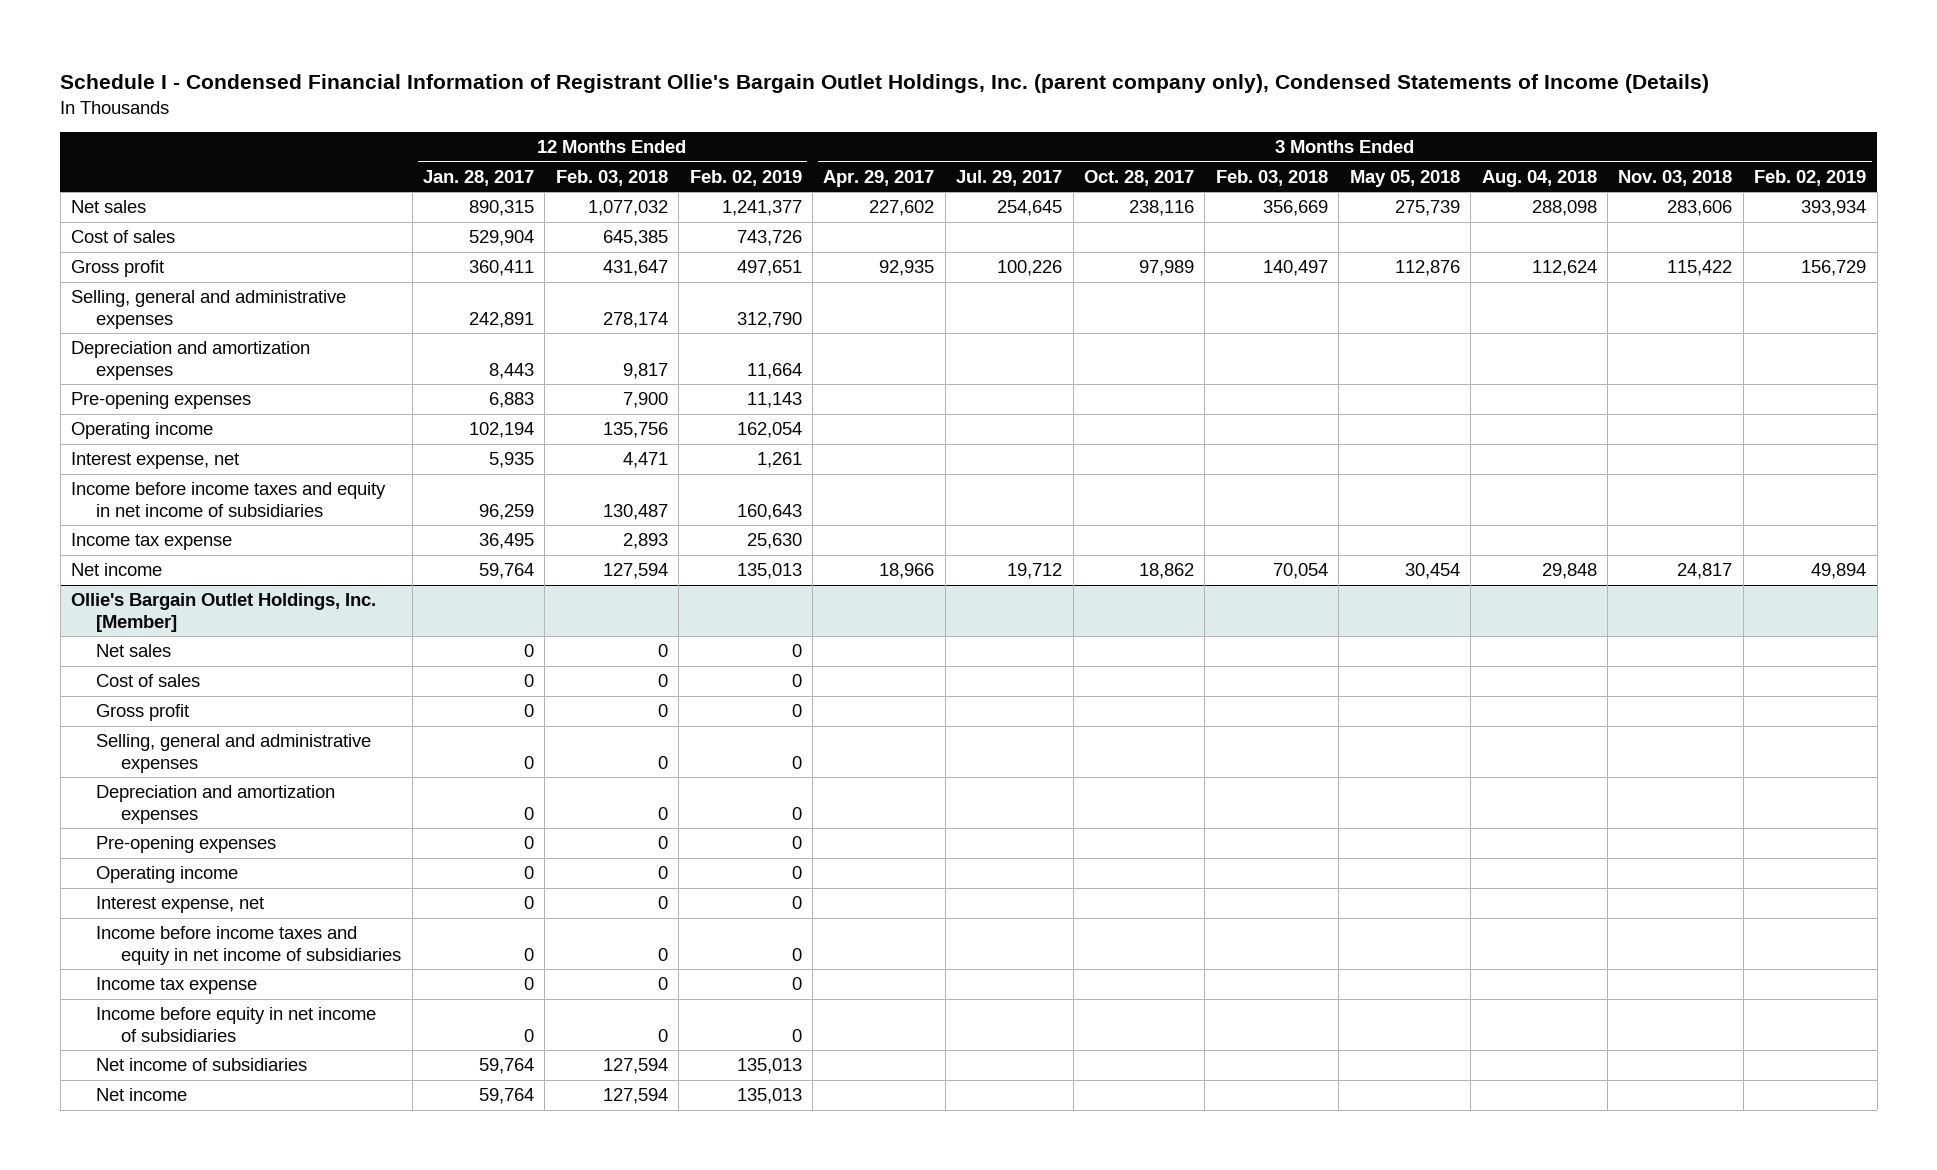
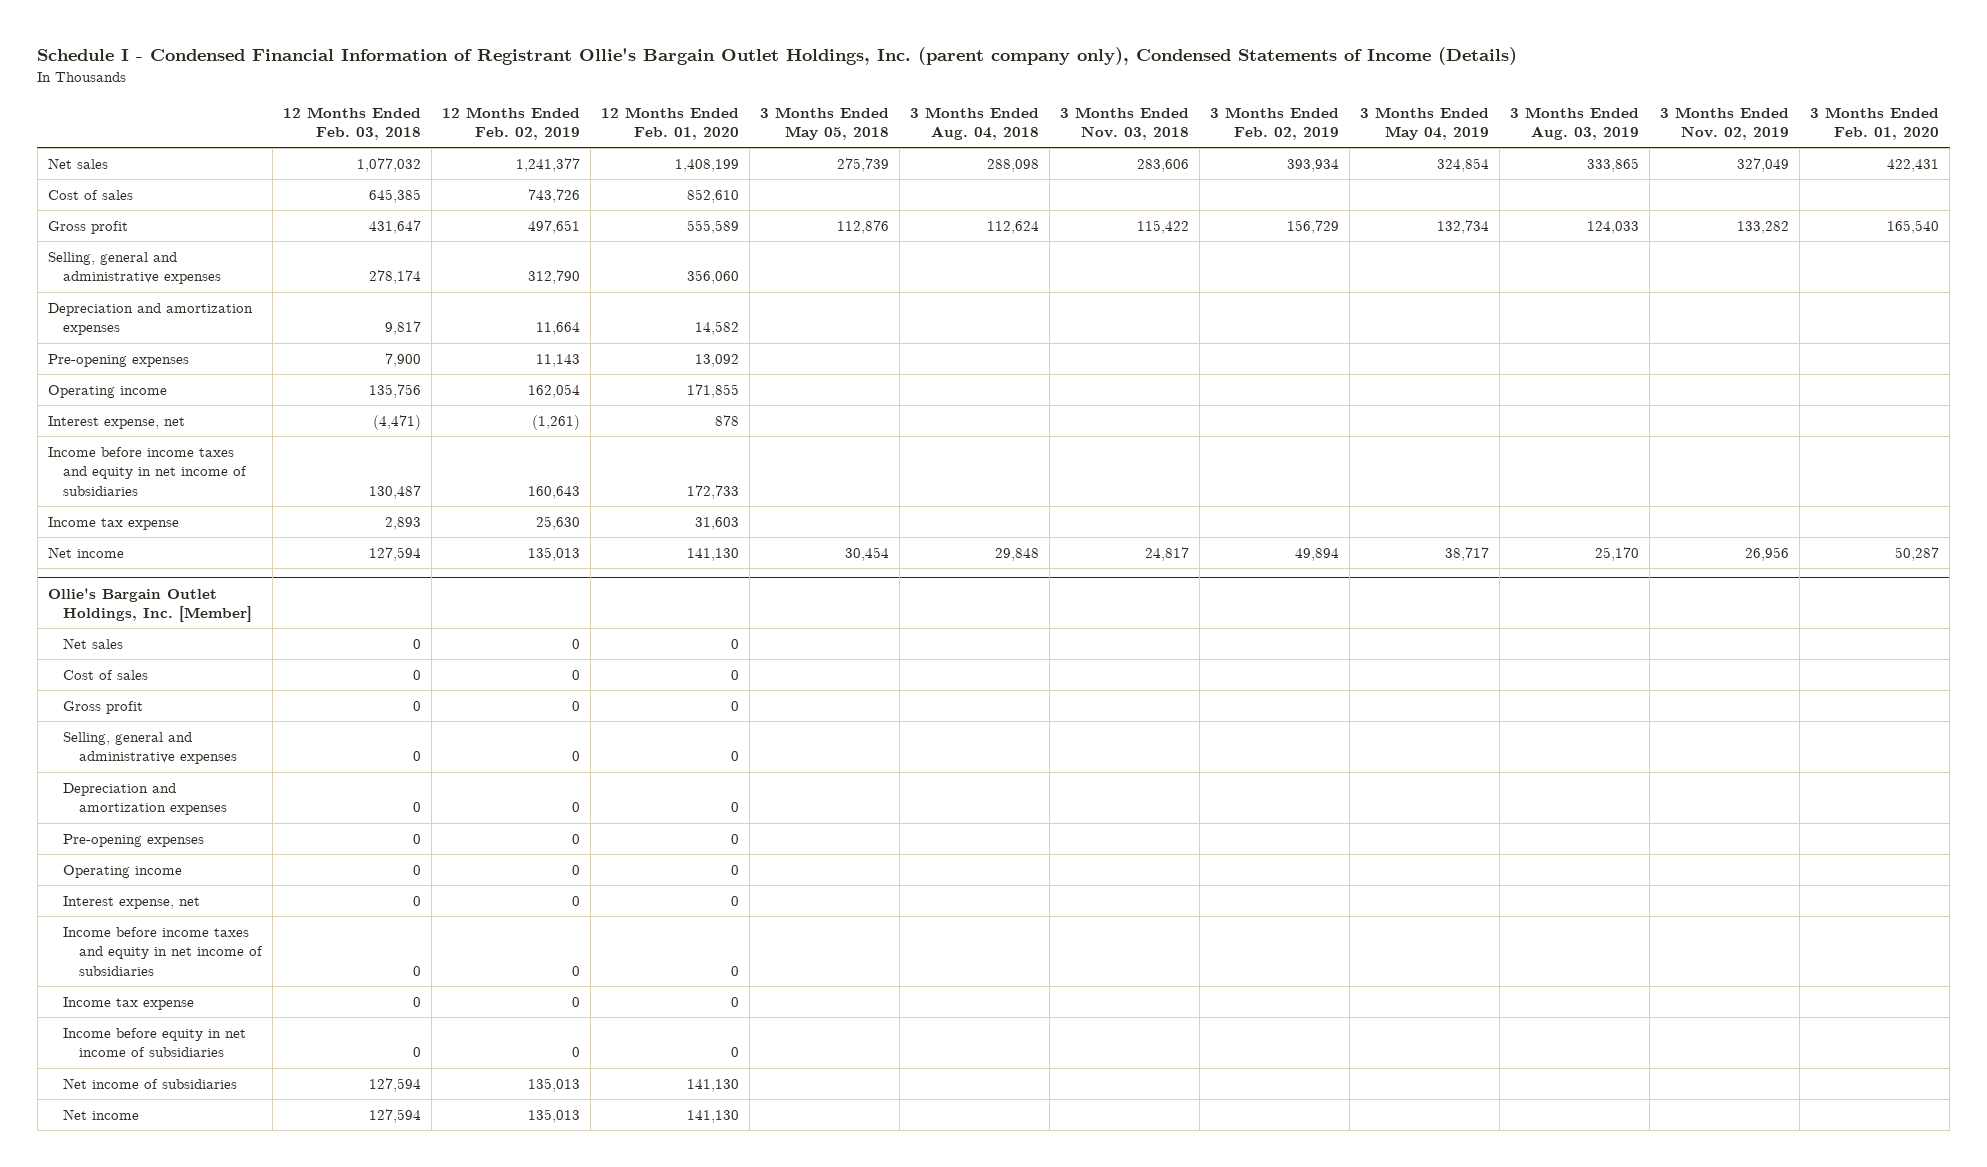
[422,169,534,186] Jan. 28, 2017 -> none
[823,169,935,187] Apr. 29, 2017 -> none
[956,169,1063,186] Jul. 29, 2017 -> none
[1084,169,1195,186] Oct. 28, 2017 -> none
[1215,169,1328,186] Feb. 03, 2018 -> none
none -> [600,106,739,141] 12 Months Ended Feb. 01, 2020
none -> [1359,106,1489,141] 3 Months Ended May 04, 2019
none -> [1510,106,1640,141] 3 Months Ended Aug. 03, 2019
none -> [1660,106,1790,141] 3 Months Ended Nov. 02, 2019
none -> [1810,106,1940,141] 3 Months Ended Feb. 01, 2020
[622,452,668,469] 4,471 -> [372,414,421,430] (4,471)
[756,452,802,469] 1,261 -> [531,414,580,430] (1,261)

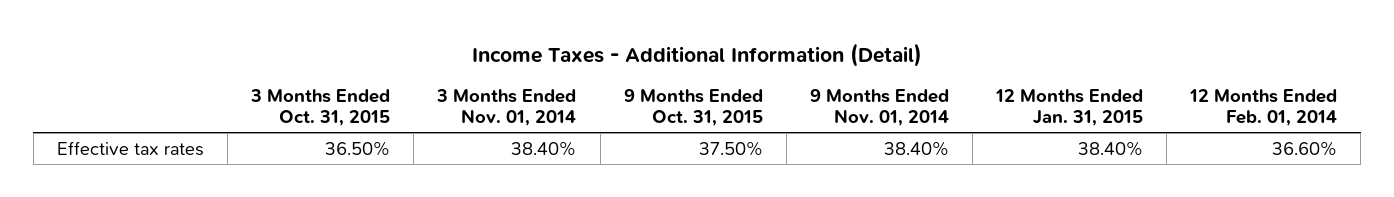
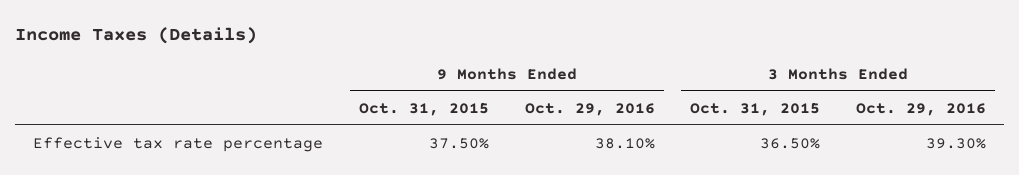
[472,42,923,67] Income Taxes - Additional Information (Detail) -> [14,27,257,45] Income Taxes (Details)
[436,88,577,126] 3 Months Ended Nov. 01, 2014 -> none
[809,88,949,126] 9 Months Ended Nov. 01, 2014 -> none
[995,88,1144,126] 12 Months Ended Jan. 31, 2015 -> none
[1189,88,1338,126] 12 Months Ended Feb. 01, 2014 -> none
none -> [524,102,655,116] Oct. 29, 2016
none -> [856,102,987,116] Oct. 29, 2016
[56,140,204,156] Effective tax rates -> [32,136,323,152] Effective tax rate percentage

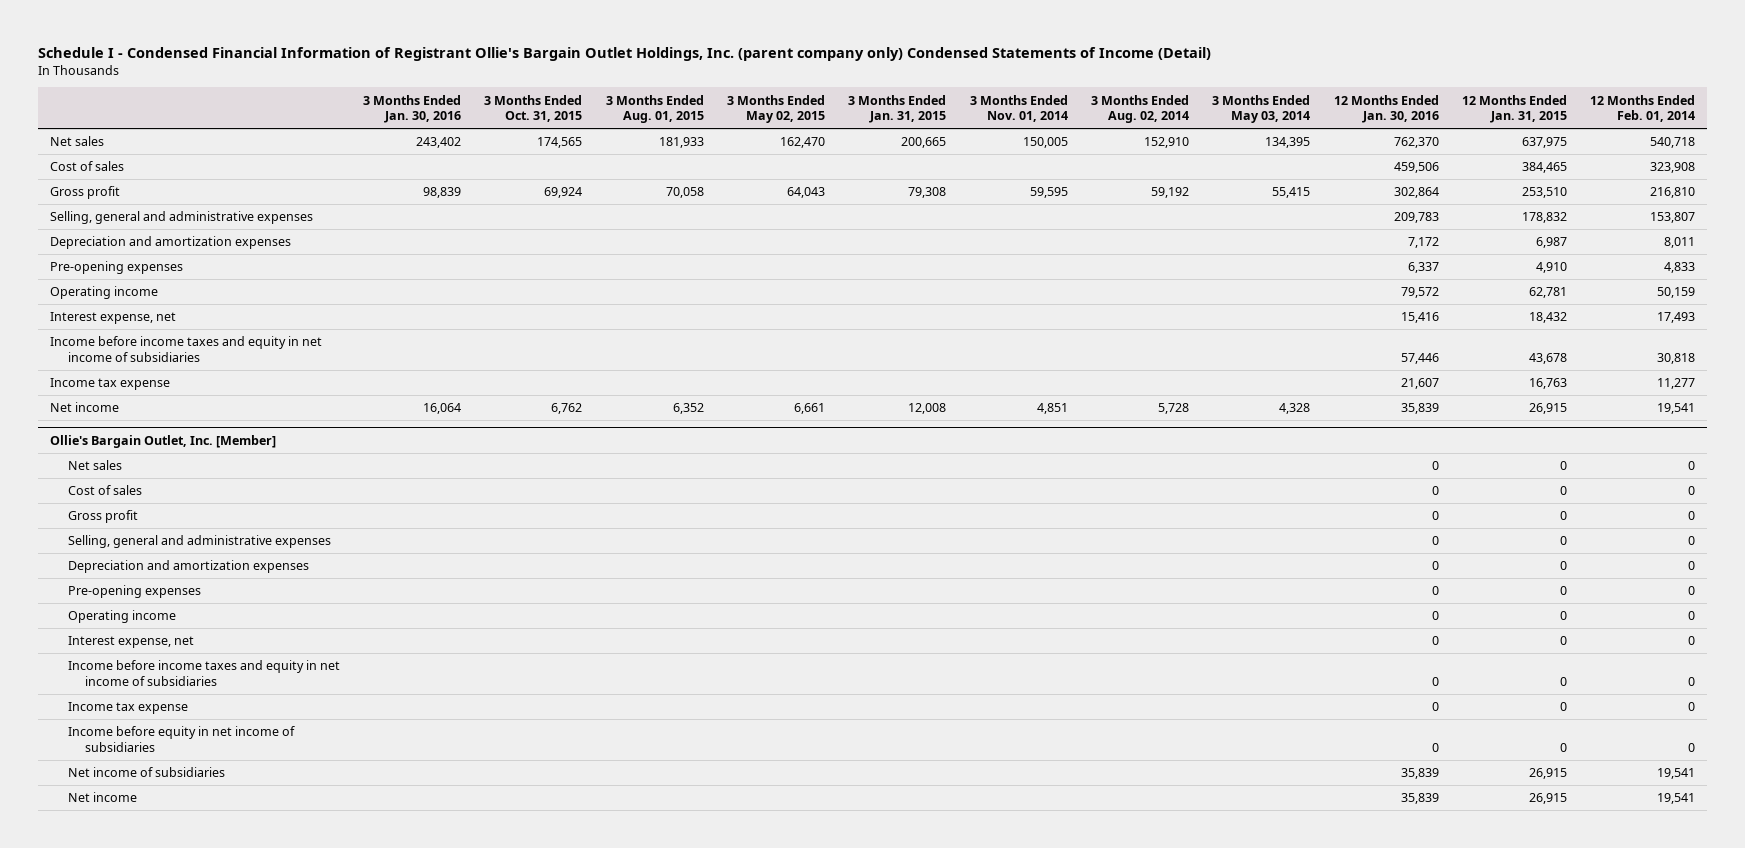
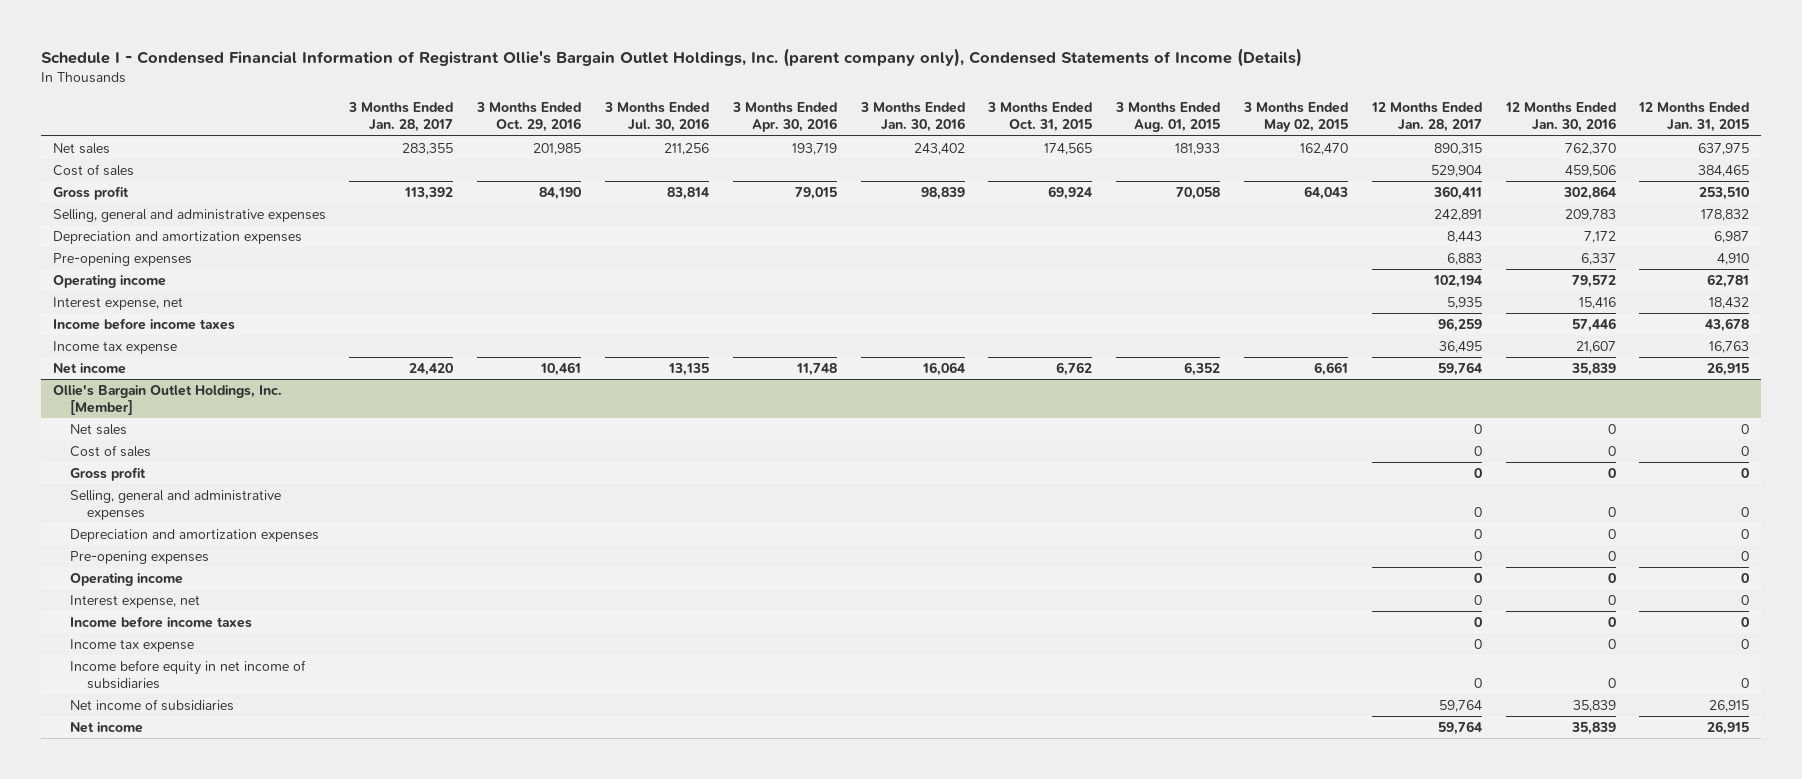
[38,46,1212,61] Schedule I - Condensed Financial Information of Registrant Ollie's Bargain Outlet Holdings, Inc. (parent company only) Condensed Statements of Income (Detail) -> [40,47,1302,67] Schedule I - Condensed Financial Information of Registrant Ollie's Bargain Outlet Holdings, Inc. (parent company only), Condensed Statements of Income (Details)
[848,94,947,124] 3 Months Ended Jan. 31, 2015 -> none
[969,94,1068,123] 3 Months Ended Nov. 01, 2014 -> none
[1091,94,1190,124] 3 Months Ended Aug. 02, 2014 -> none
[1212,94,1311,124] 3 Months Ended May 03, 2014 -> none
[1590,94,1696,123] 12 Months Ended Feb. 01, 2014 -> none
none -> [348,102,454,133] 3 Months Ended Jan. 28, 2017
none -> [476,102,582,133] 3 Months Ended Oct. 29, 2016
none -> [603,102,709,133] 3 Months Ended Jul. 30, 2016
none -> [731,102,837,133] 3 Months Ended Apr. 30, 2016
none -> [1370,102,1482,133] 12 Months Ended Jan. 28, 2017
[49,336,322,362] Income before income taxes and equity in net income of subsidiaries -> [52,318,235,331] Income before income taxes
[49,434,276,448] Ollie's Bargain Outlet, Inc. [Member] -> [52,385,282,415] Ollie's Bargain Outlet Holdings, Inc. [Member]
[67,660,340,686] Income before income taxes and equity in net income of subsidiaries -> [69,616,252,629] Income before income taxes

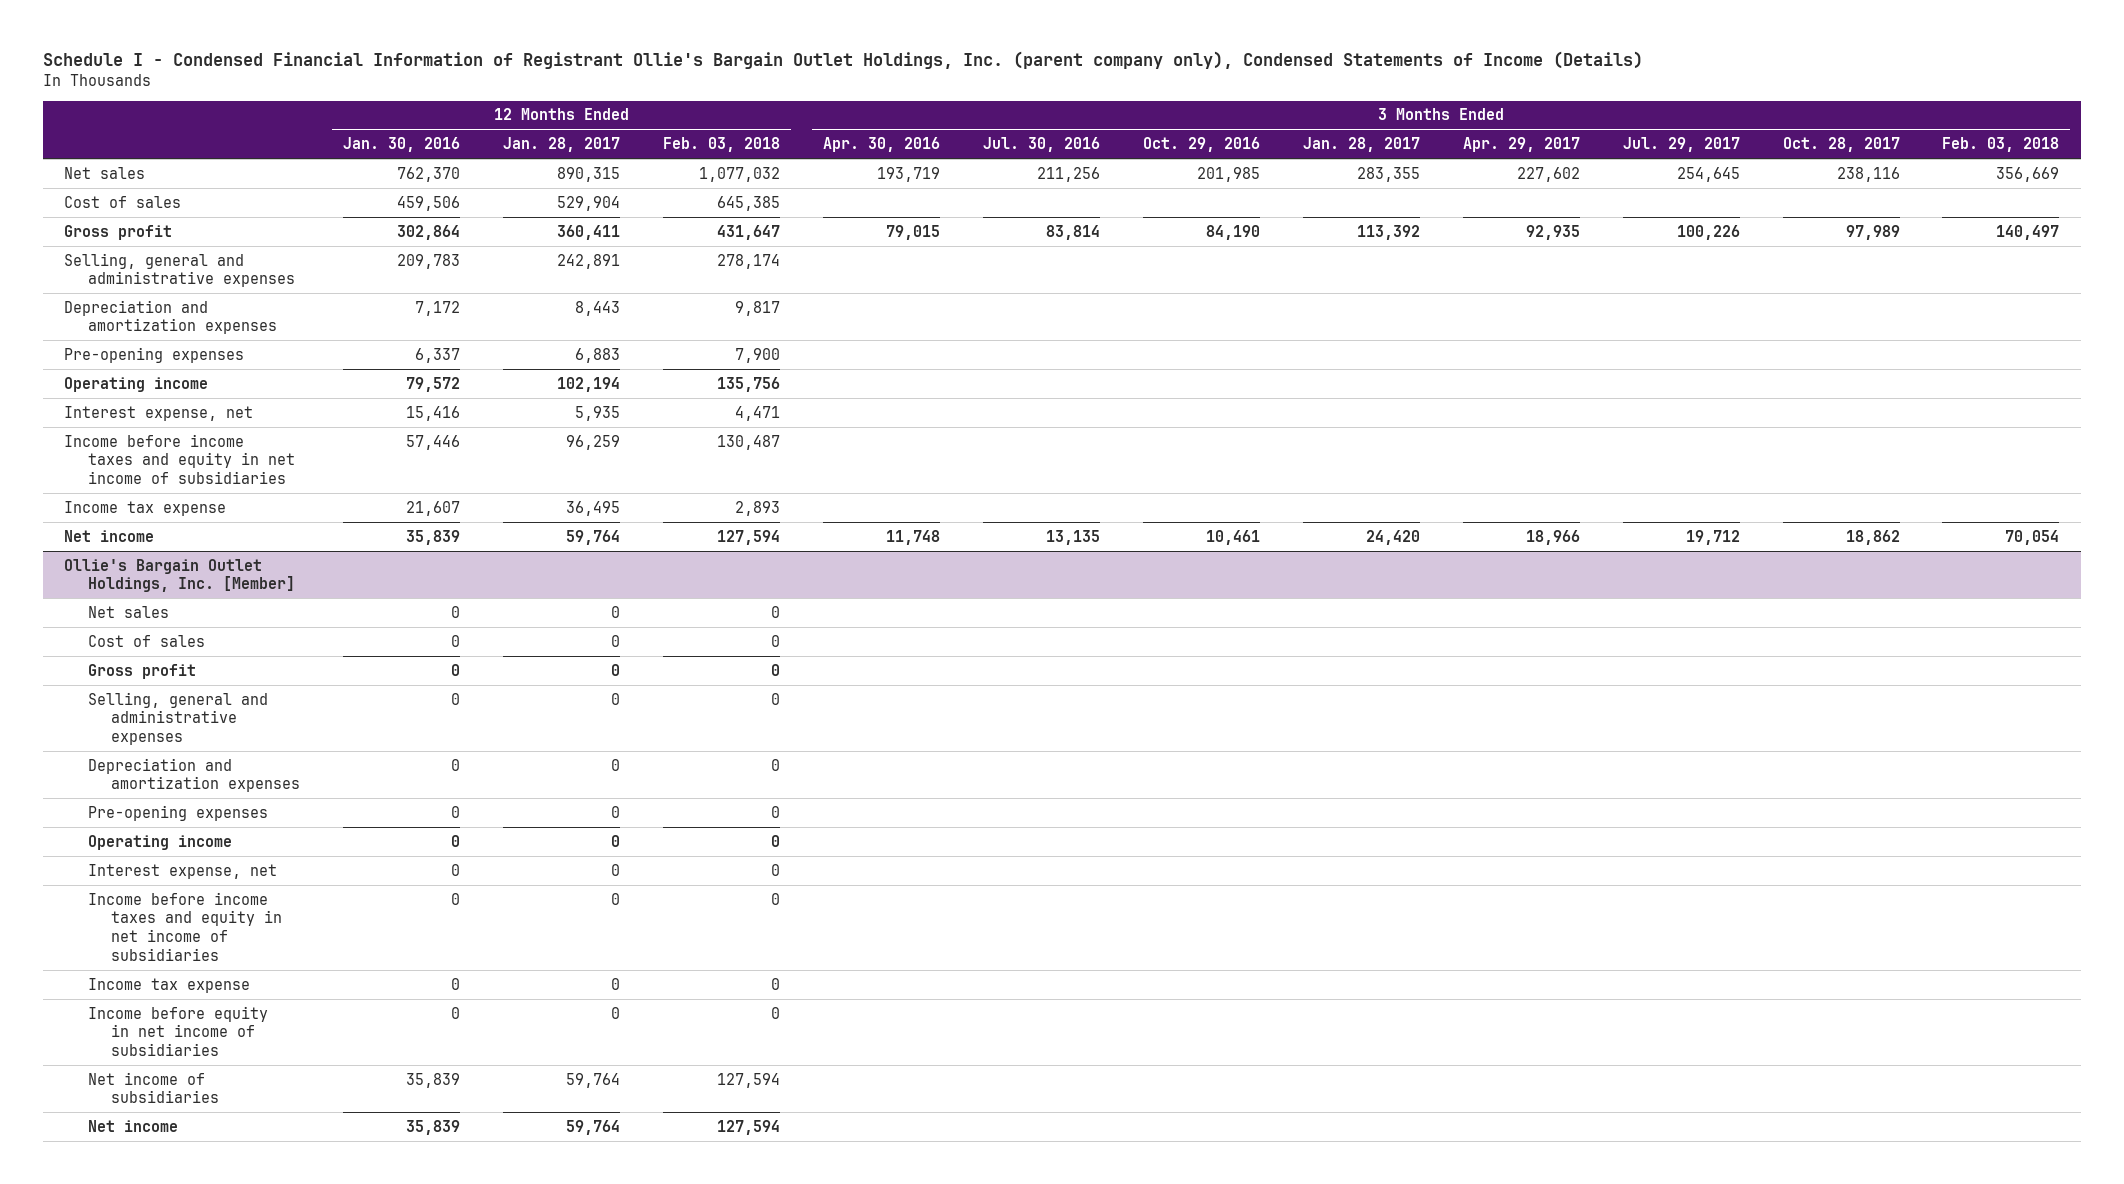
[859,102,965,133] 3 Months Ended Jan. 30, 2016 -> none
[987,102,1093,133] 3 Months Ended Oct. 31, 2015 -> none
[1115,102,1221,133] 3 Months Ended Aug. 01, 2015 -> none
[1242,102,1348,133] 3 Months Ended May 02, 2015 -> none
[1638,102,1750,133] 12 Months Ended Jan. 31, 2015 -> none
none -> [662,137,780,153] Feb. 03, 2018
none -> [1462,137,1580,153] Apr. 29, 2017
none -> [1622,137,1740,153] Jul. 29, 2017
none -> [1782,137,1900,153] Oct. 28, 2017
none -> [1942,137,2060,153] Feb. 03, 2018
[52,318,235,331] Income before income taxes -> [64,433,295,485] Income before income taxes and equity in net income of subsidiaries
[69,616,252,629] Income before income taxes -> [87,891,283,961] Income before income taxes and equity in net income of subsidiaries

